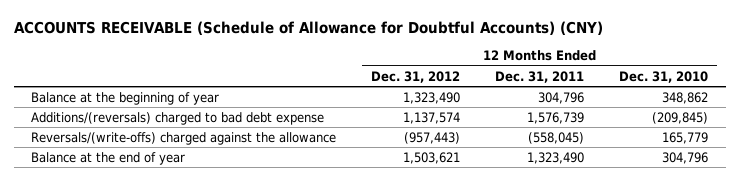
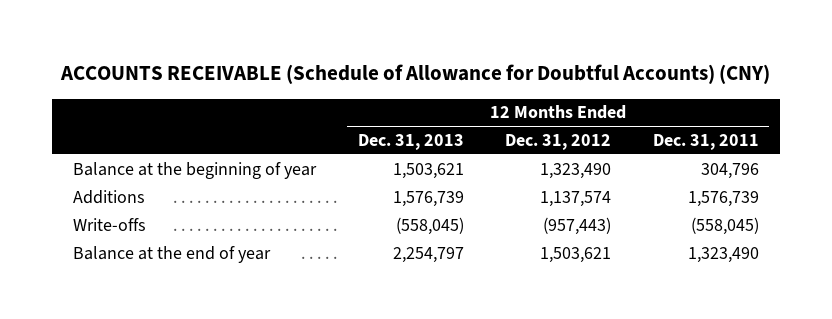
[619,70,709,83] Dec. 31, 2010 -> none
none -> [357,133,464,150] Dec. 31, 2013
[31,111,325,125] Additions/(reversals) charged to bad debt expense -> [73,189,146,204] Additions
[31,131,337,145] Reversals/(write-offs) charged against the allowance -> [73,217,147,231] Write-offs

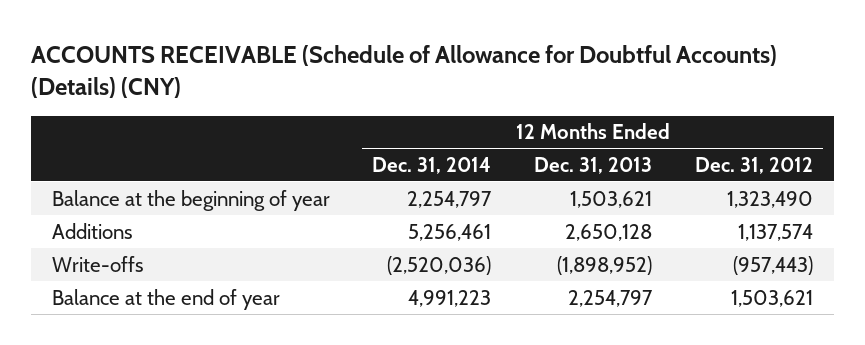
[60,64,771,85] ACCOUNTS RECEIVABLE (Schedule of Allowance for Doubtful Accounts) (CNY) -> [30,44,777,98] ACCOUNTS RECEIVABLE (Schedule of Allowance for Doubtful Accounts) (Details) (CNY)
[653,133,760,150] Dec. 31, 2011 -> none
none -> [372,156,492,174] Dec. 31, 2014
[392,190,464,207] 1,576,739 -> [565,223,653,241] 2,650,128
[395,216,464,235] (558,045) -> [557,255,653,275] (1,898,952)

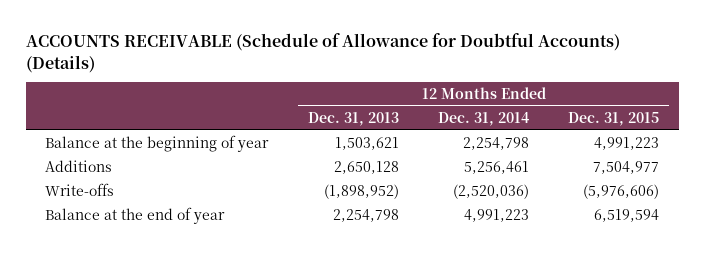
[30,44,777,98] ACCOUNTS RECEIVABLE (Schedule of Allowance for Doubtful Accounts) (Details) (CNY) -> [25,33,620,73] ACCOUNTS RECEIVABLE (Schedule of Allowance for Doubtful Accounts) (Details)
[694,156,813,174] Dec. 31, 2012 -> none
none -> [568,111,660,126] Dec. 31, 2015
[407,190,493,208] 2,254,797 -> [463,136,530,150] 2,254,798
[568,289,654,307] 2,254,797 -> [332,208,399,222] 2,254,798

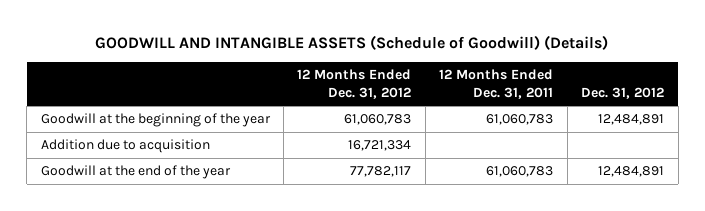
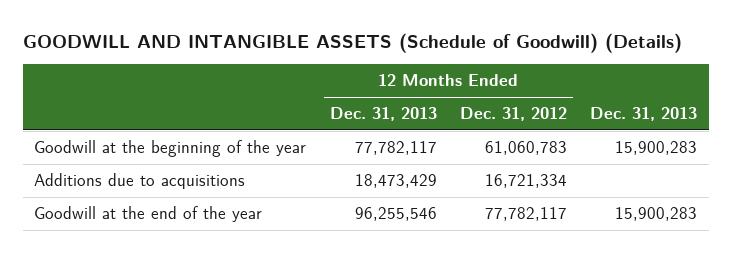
[439,69,554,99] 12 Months Ended Dec. 31, 2011 -> none
[581,86,665,99] Dec. 31, 2012 -> none
none -> [329,107,437,122] Dec. 31, 2013
none -> [590,107,698,122] Dec. 31, 2013
[40,139,210,154] Addition due to acquisition -> [34,173,246,190] Additions due to acquisitions

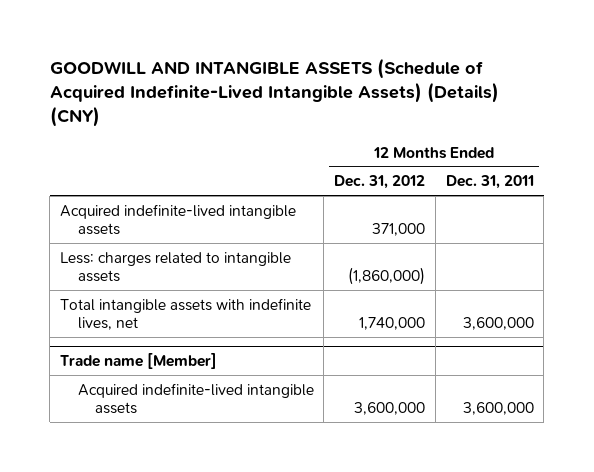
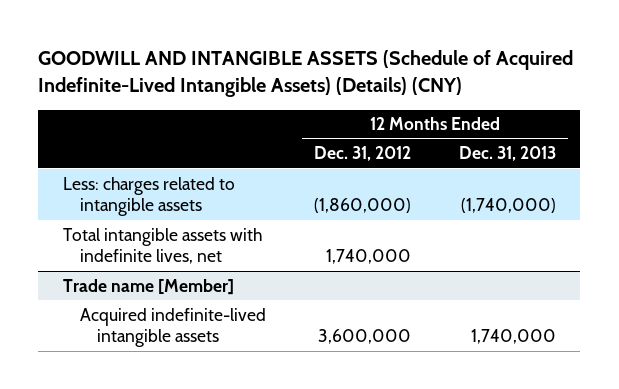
[445,175,534,190] Dec. 31, 2011 -> none
none -> [459,146,557,162] Dec. 31, 2013
[60,203,297,235] Acquired indefinite-lived intangible assets -> none

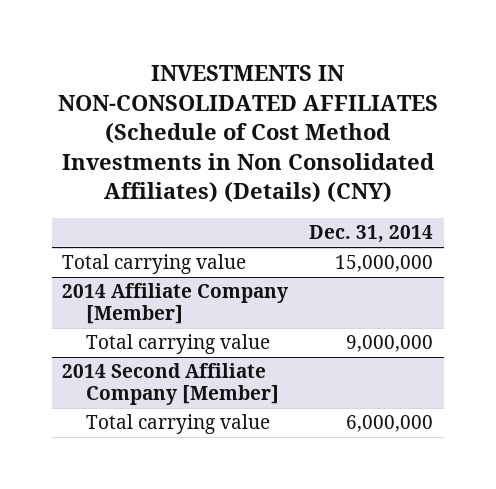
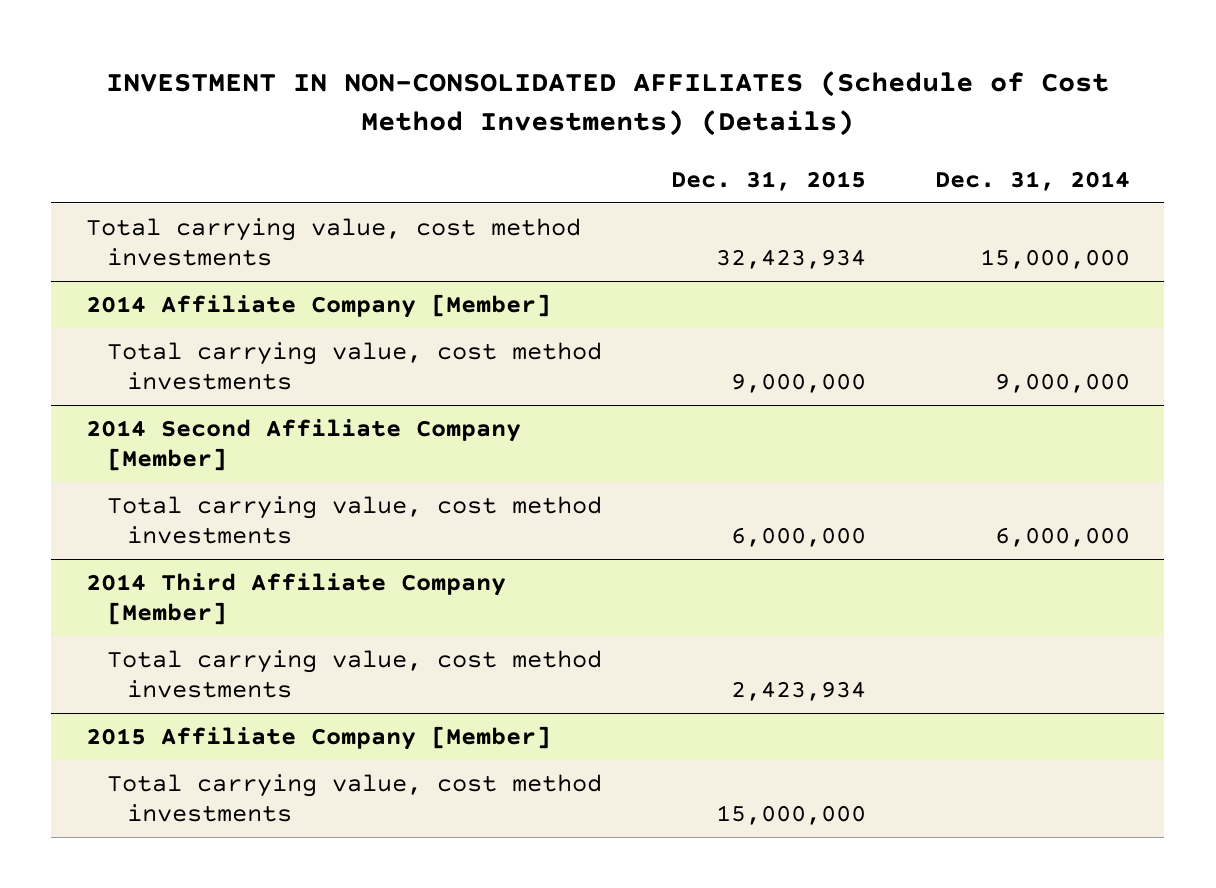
[57,65,438,204] INVESTMENTS IN NON-CONSOLIDATED AFFILIATES (Schedule of Cost Method Investments in Non Consolidated Affiliates) (Details) (CNY) -> [105,70,1109,137] INVESTMENT IN NON-CONSOLIDATED AFFILIATES (Schedule of Cost Method Investments) (Details)
none -> [670,170,866,191] Dec. 31, 2015
[62,254,247,275] Total carrying value -> [85,218,581,266] Total carrying value, cost method investments
[85,334,270,355] Total carrying value -> [106,342,602,390] Total carrying value, cost method investments
[85,414,270,435] Total carrying value -> [106,496,602,544] Total carrying value, cost method investments
none -> [85,573,506,625] 2014 Third Affiliate Company [Member]
none -> [106,650,602,698] Total carrying value, cost method investments
none -> [85,726,551,751] 2015 Affiliate Company [Member]
none -> [106,774,602,822] Total carrying value, cost method investments

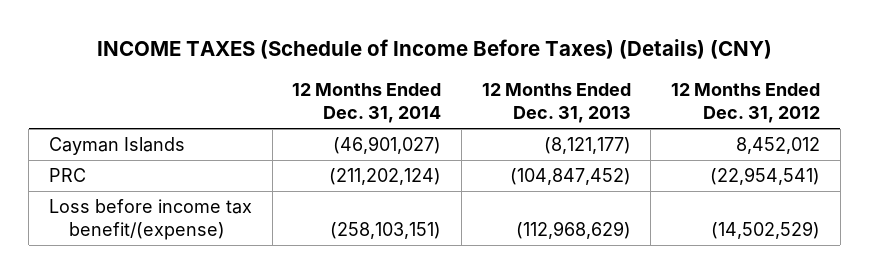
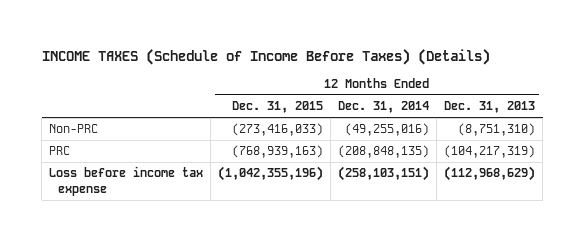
[96,39,772,60] INCOME TAXES (Schedule of Income Before Taxes) (Details) (CNY) -> [41,48,490,65] INCOME TAXES (Schedule of Income Before Taxes) (Details)
[671,83,821,124] 12 Months Ended Dec. 31, 2012 -> none
none -> [232,101,324,114] Dec. 31, 2015
[48,137,185,156] Cayman Islands -> none
none -> [49,124,99,134] Non-PRC
[329,168,442,186] (211,202,124) -> [338,145,430,159] (208,848,135)
[509,168,631,186] (104,847,452) -> [444,145,536,159] (104,217,319)
[48,199,252,241] Loss before income tax benefit/(expense) -> [49,166,204,196] Loss before income tax expense

